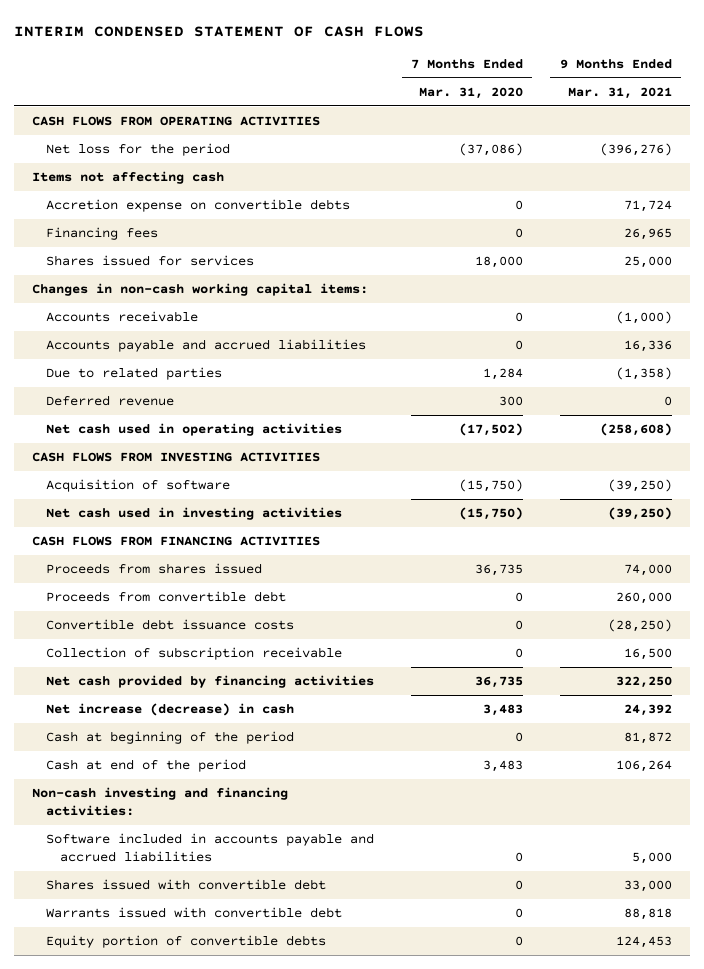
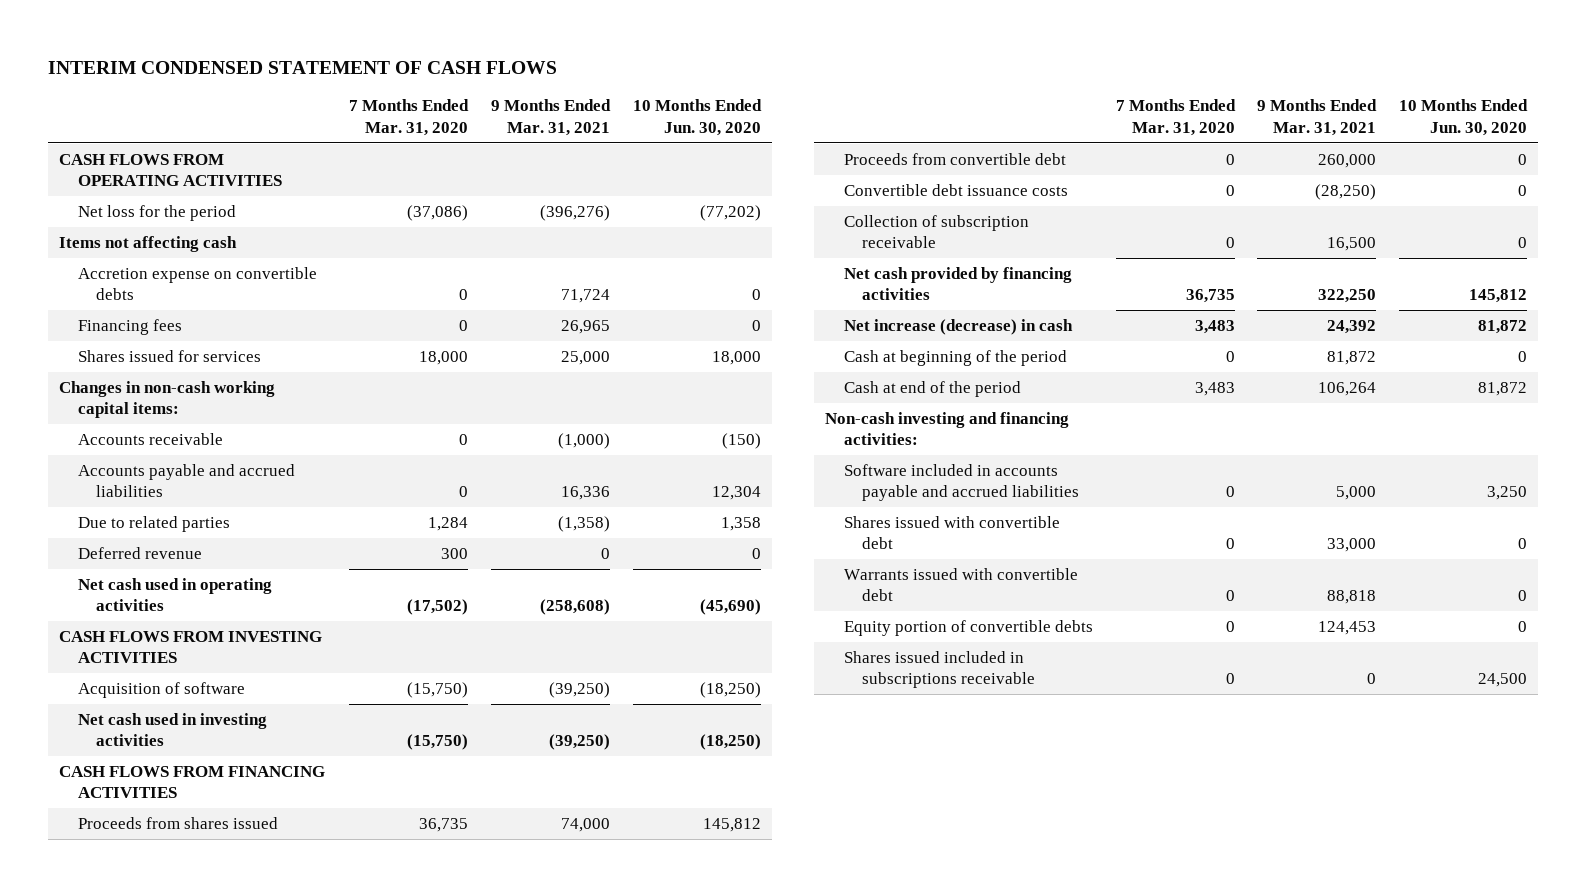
none -> [632,99,762,136] 10 Months Ended Jun. 30, 2020
none -> [843,650,1036,689] Shares issued included in subscriptions receivable

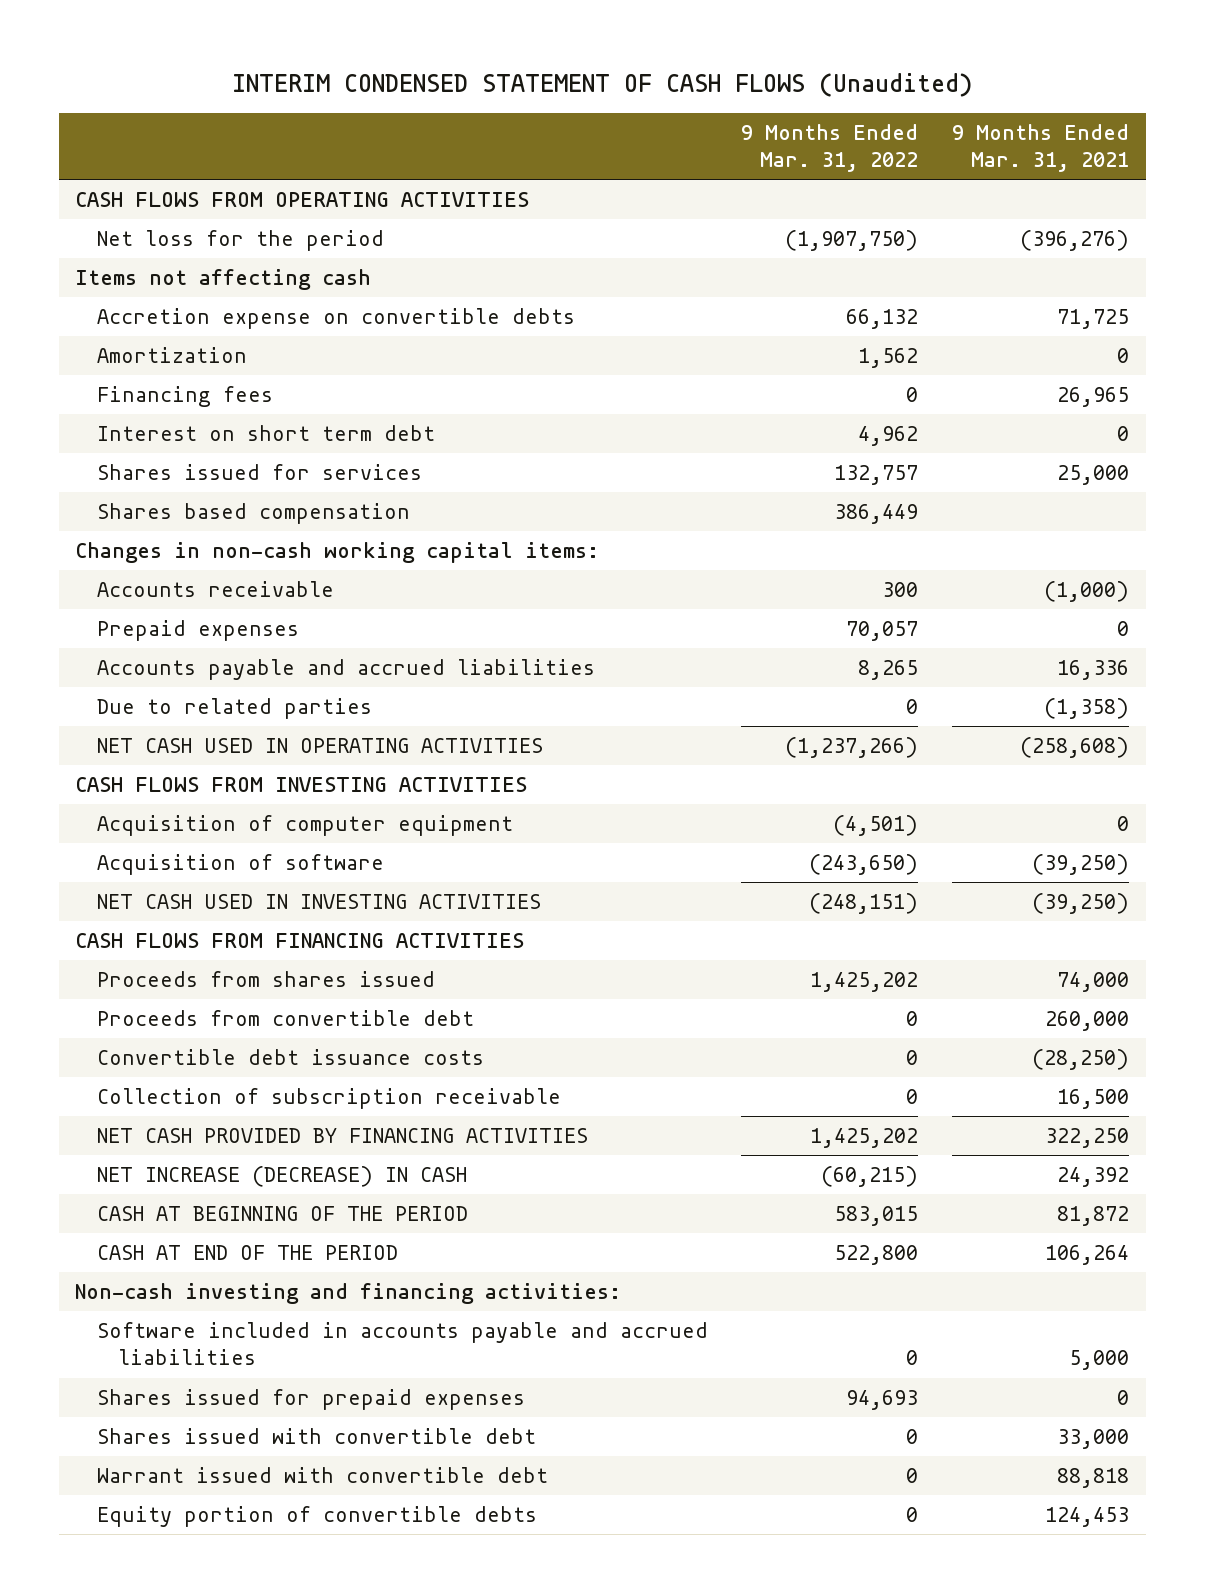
[47,60,557,74] INTERIM CONDENSED STATEMENT OF CASH FLOWS -> [232,72,973,97] INTERIM CONDENSED STATEMENT OF CASH FLOWS (Unaudited)
[349,99,470,136] 7 Months Ended Mar. 31, 2020 -> none
[632,99,762,136] 10 Months Ended Jun. 30, 2020 -> none
none -> [741,123,919,173] 9 Months Ended Mar. 31, 2022
[560,289,610,304] 71,724 -> [1057,308,1130,329] 71,725
none -> [96,346,247,363] Amortization
none -> [96,424,435,441] Interest on short term debt
none -> [96,502,410,524] Shares based compensation
none -> [96,619,299,641] Prepaid expenses
[77,546,202,559] Deferred revenue -> none
[77,577,272,612] Net cash used in operating activities -> [96,737,543,753] NET CASH USED IN OPERATING ACTIVITIES
none -> [96,814,513,836] Acquisition of computer equipment
[77,712,267,747] Net cash used in investing activities -> [96,893,541,909] NET CASH USED IN INVESTING ACTIVITIES
[843,266,1072,301] Net cash provided by financing activities -> [96,1127,588,1143] NET CASH PROVIDED BY FINANCING ACTIVITIES
[843,318,1073,335] Net increase (decrease) in cash -> [96,1165,467,1187] NET INCREASE (DECREASE) IN CASH
[843,349,1067,366] Cash at beginning of the period -> [96,1205,468,1221] CASH AT BEGINNING OF THE PERIOD
[843,380,1021,397] Cash at end of the period -> [96,1244,398,1260] CASH AT END OF THE PERIOD
none -> [96,1388,525,1410] Shares issued for prepaid expenses
[843,567,1078,602] Warrants issued with convertible debt -> [96,1466,548,1483] Warrant issued with convertible debt
[843,650,1036,689] Shares issued included in subscriptions receivable -> none

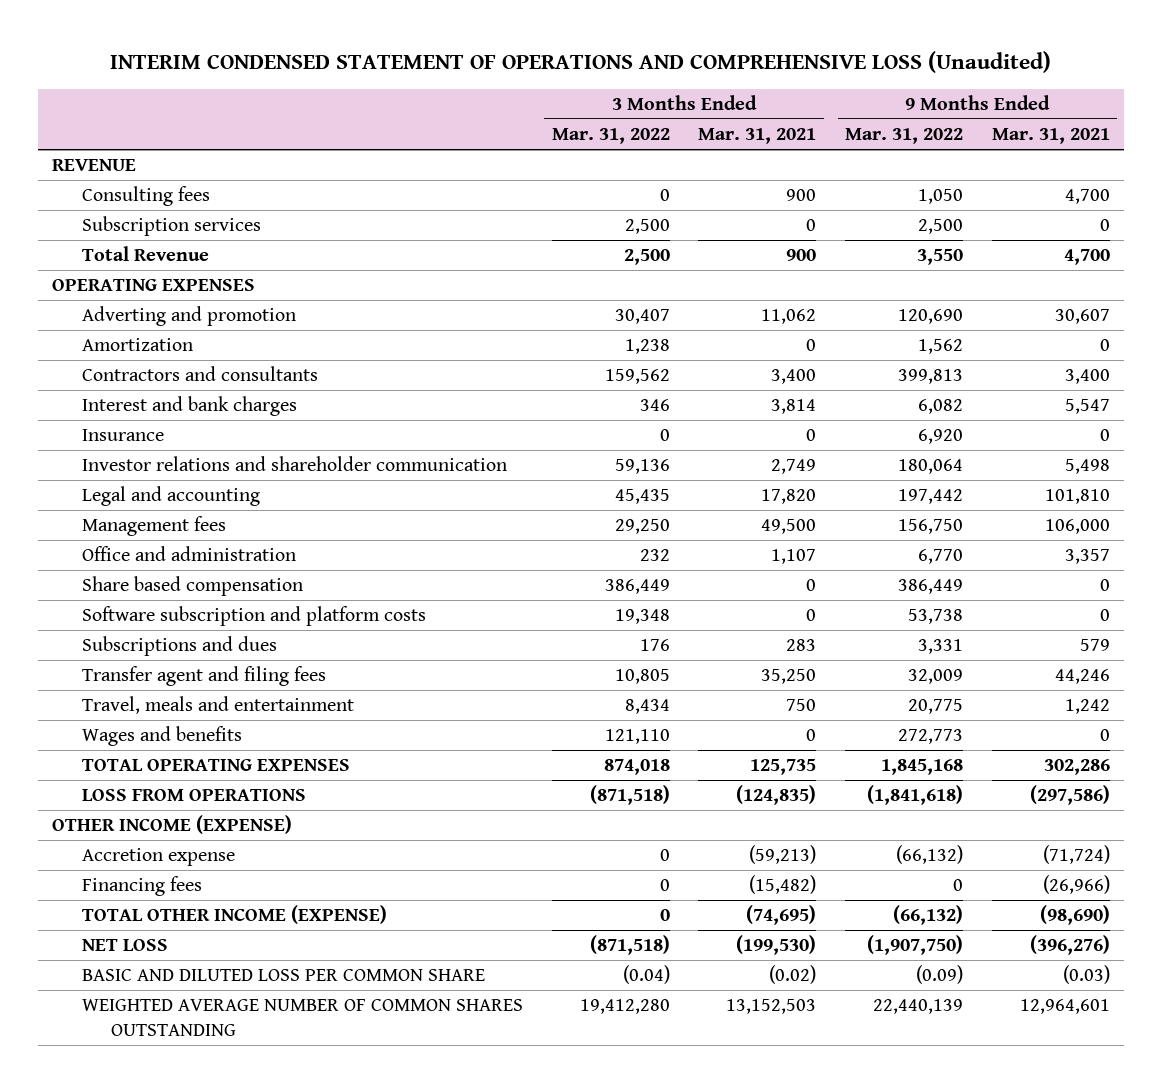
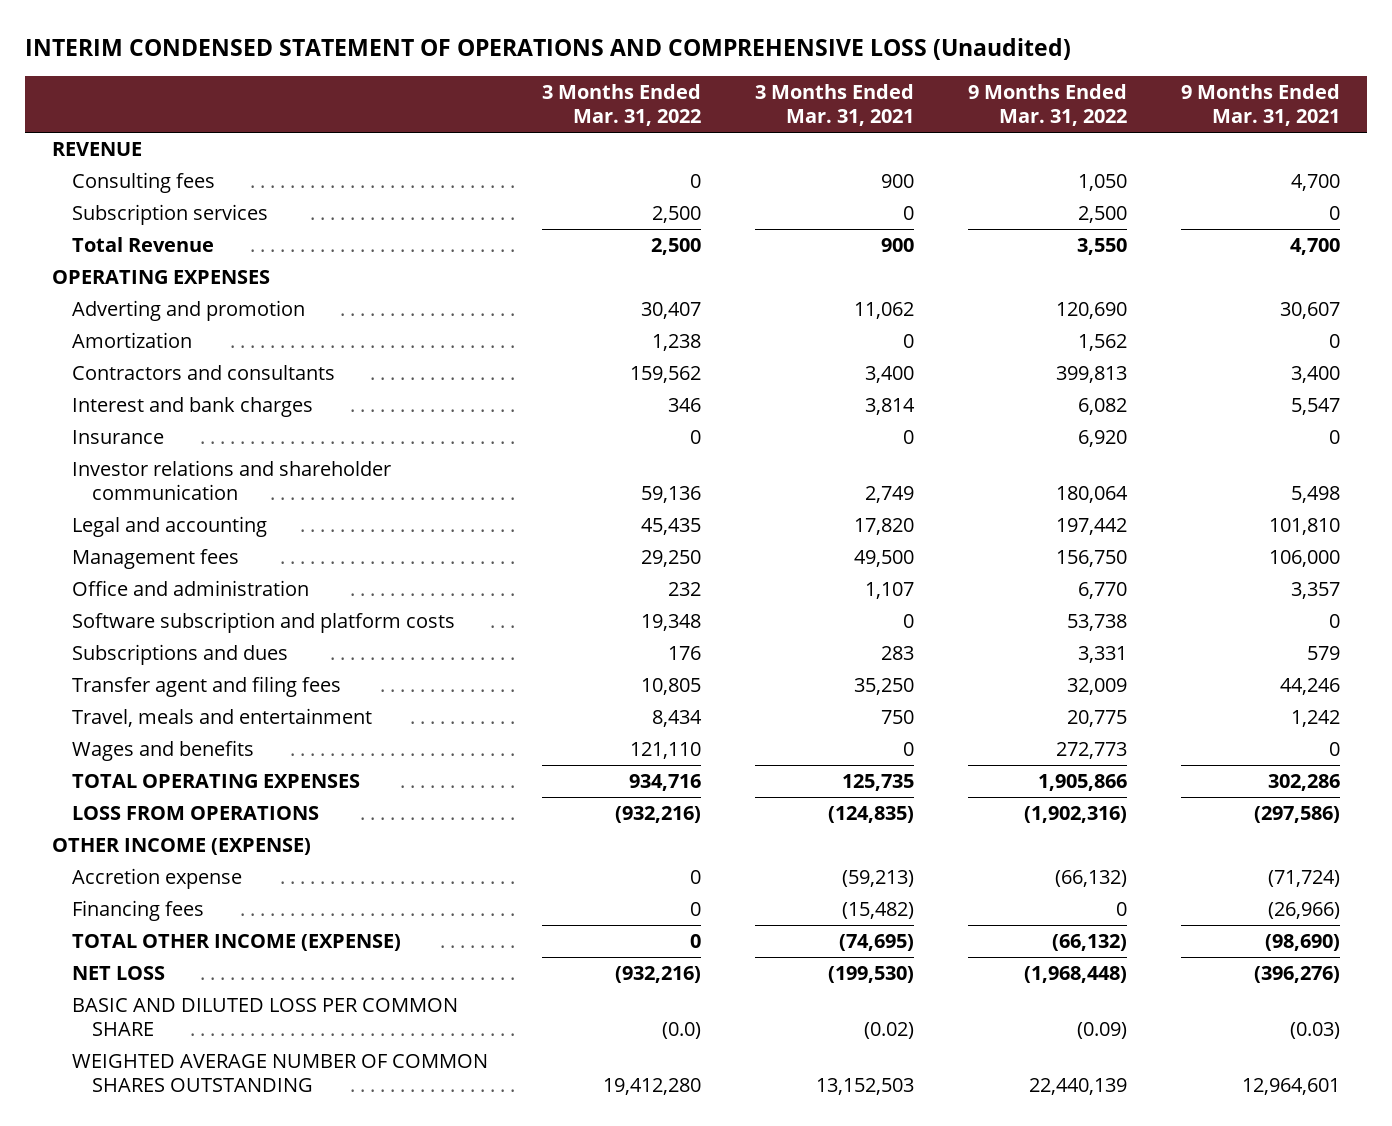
[81,576,303,597] Share based compensation -> none
[603,759,670,776] 874,018 -> [628,774,701,792] 934,716
[881,759,964,776] 1,845,168 -> [1037,774,1127,792] 1,905,866
[589,785,670,806] (871,518) -> [614,806,701,824] (932,216)
[867,785,964,806] (1,841,618) -> [1023,806,1127,824] (1,902,316)
[589,935,670,956] (871,518) -> [614,966,701,984] (932,216)
[867,935,964,956] (1,907,750) -> [1023,966,1127,984] (1,968,448)
[622,965,670,985] (0.04) -> [661,1022,701,1040] (0.0)

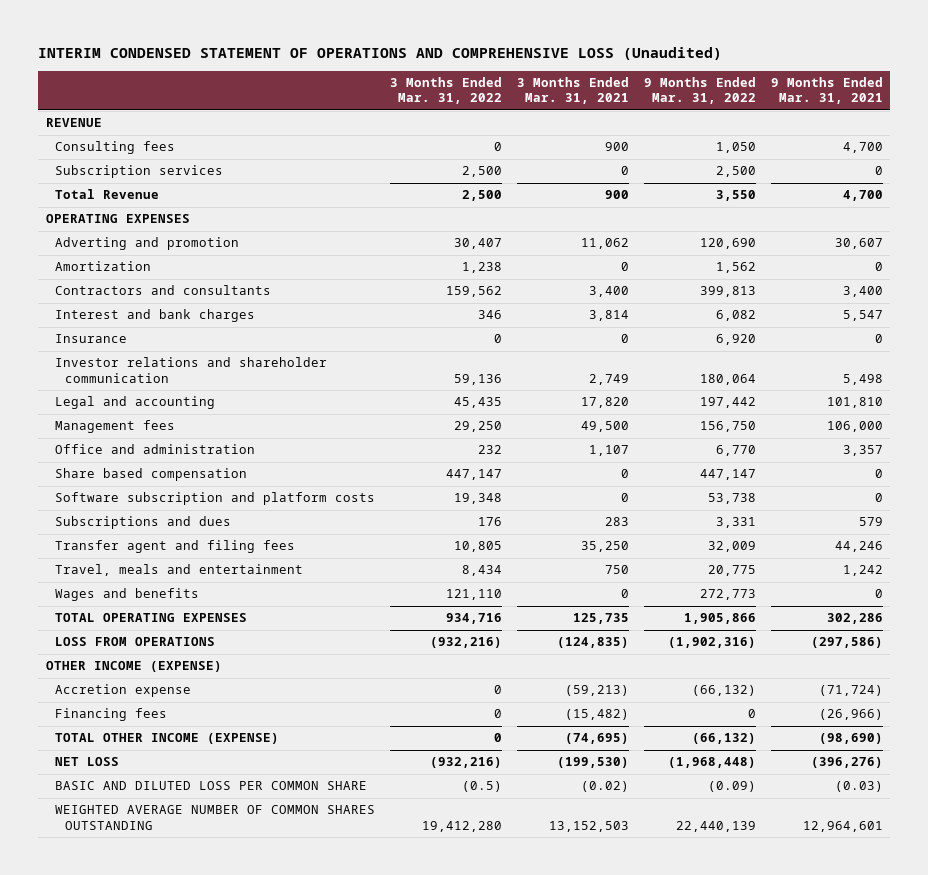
none -> [55,468,248,482] Share based compensation
[661,1022,701,1040] (0.0) -> [462,781,503,793] (0.5)

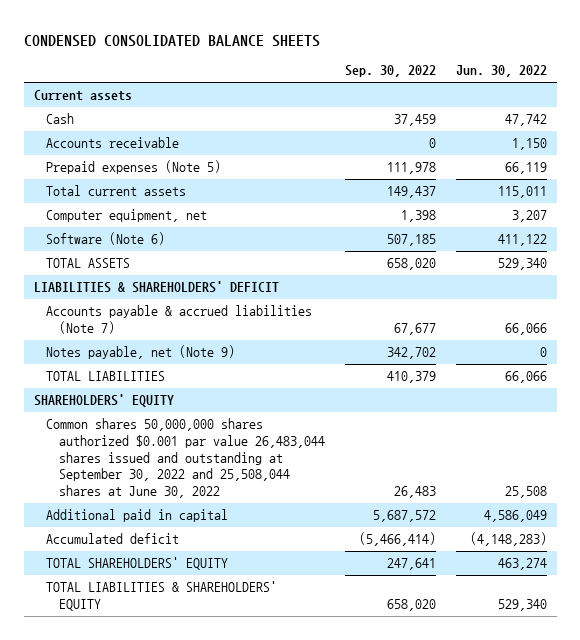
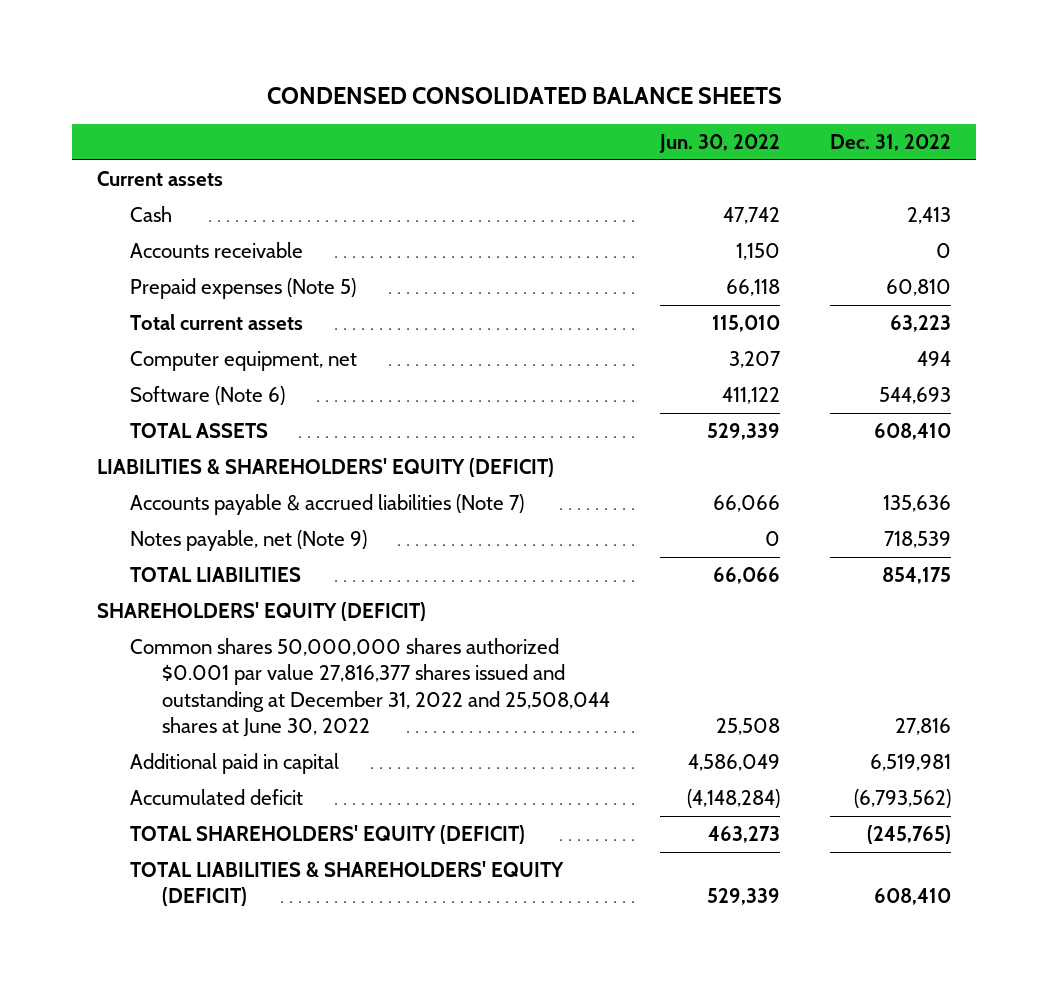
[344,65,436,78] Sep. 30, 2022 -> none
none -> [829,134,951,152] Dec. 31, 2022
[504,162,547,175] 66,119 -> [726,278,781,296] 66,118
[497,186,547,199] 115,011 -> [712,314,781,332] 115,010
[497,258,547,271] 529,340 -> [707,422,781,440] 529,339
[33,281,279,294] LIABILITIES & SHAREHOLDERS' DEFICIT -> [96,457,554,477] LIABILITIES & SHAREHOLDERS' EQUITY (DEFICIT)
[33,394,174,408] SHAREHOLDERS' EQUITY -> [96,601,426,621] SHAREHOLDERS' EQUITY (DEFICIT)
[46,418,325,499] Common shares 50,000,000 shares authorized $0.001 par value 26,483,044 shares issued and outstanding at September 30, 2022 and 25,508,044 shares at June 30, 2022 -> [129,637,611,738] Common shares 50,000,000 shares authorized $0.001 par value 27,816,377 shares issued and outstanding at December 31, 2022 and 25,508,044 shares at June 30, 2022
[469,532,547,547] (4,148,283) -> [687,788,781,808] (4,148,284)
[46,557,229,571] TOTAL SHAREHOLDERS' EQUITY -> [129,824,525,844] TOTAL SHAREHOLDERS' EQUITY (DEFICIT)
[497,558,547,571] 463,274 -> [708,825,781,843] 463,273
[46,581,278,612] TOTAL LIABILITIES & SHAREHOLDERS' EQUITY -> [129,860,564,907] TOTAL LIABILITIES & SHAREHOLDERS' EQUITY (DEFICIT)
[497,599,547,612] 529,340 -> [707,888,781,906] 529,339

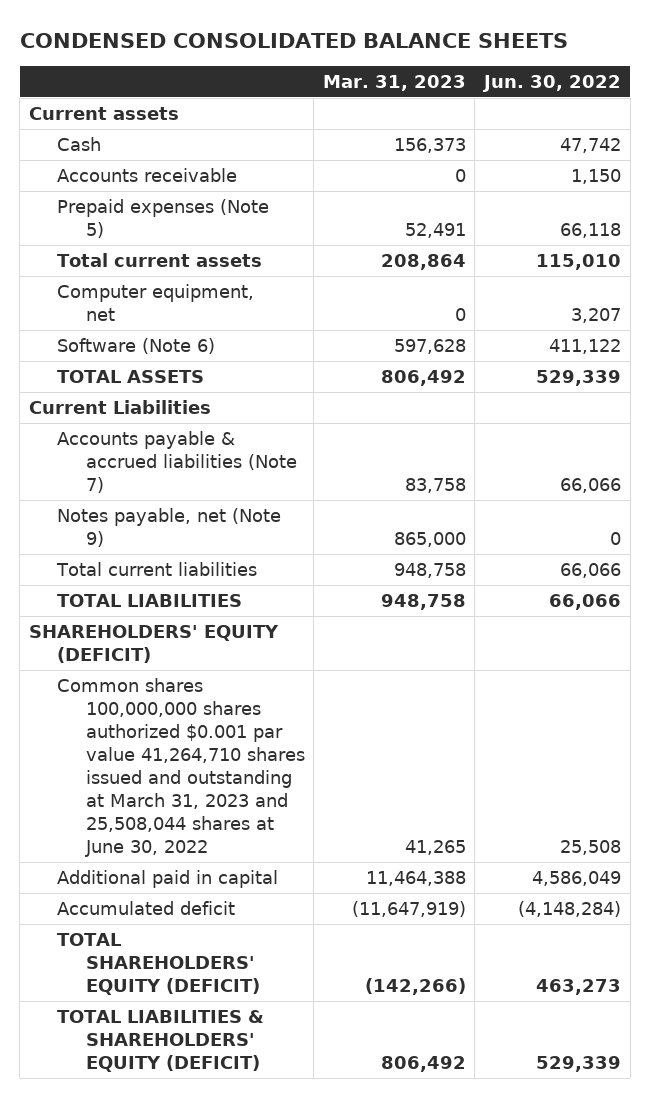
[829,134,951,152] Dec. 31, 2022 -> none
none -> [322,74,466,91] Mar. 31, 2023
[96,457,554,477] LIABILITIES & SHAREHOLDERS' EQUITY (DEFICIT) -> none
none -> [28,400,211,415] Current Liabilities
none -> [56,562,258,577] Total current liabilities
[129,637,611,738] Common shares 50,000,000 shares authorized $0.001 par value 27,816,377 shares issued and outstanding at December 31, 2022 and 25,508,044 shares at June 30, 2022 -> [57,678,305,857] Common shares 100,000,000 shares authorized $0.001 par value 41,264,710 shares issued and outstanding at March 31, 2023 and 25,508,044 shares at June 30, 2022

